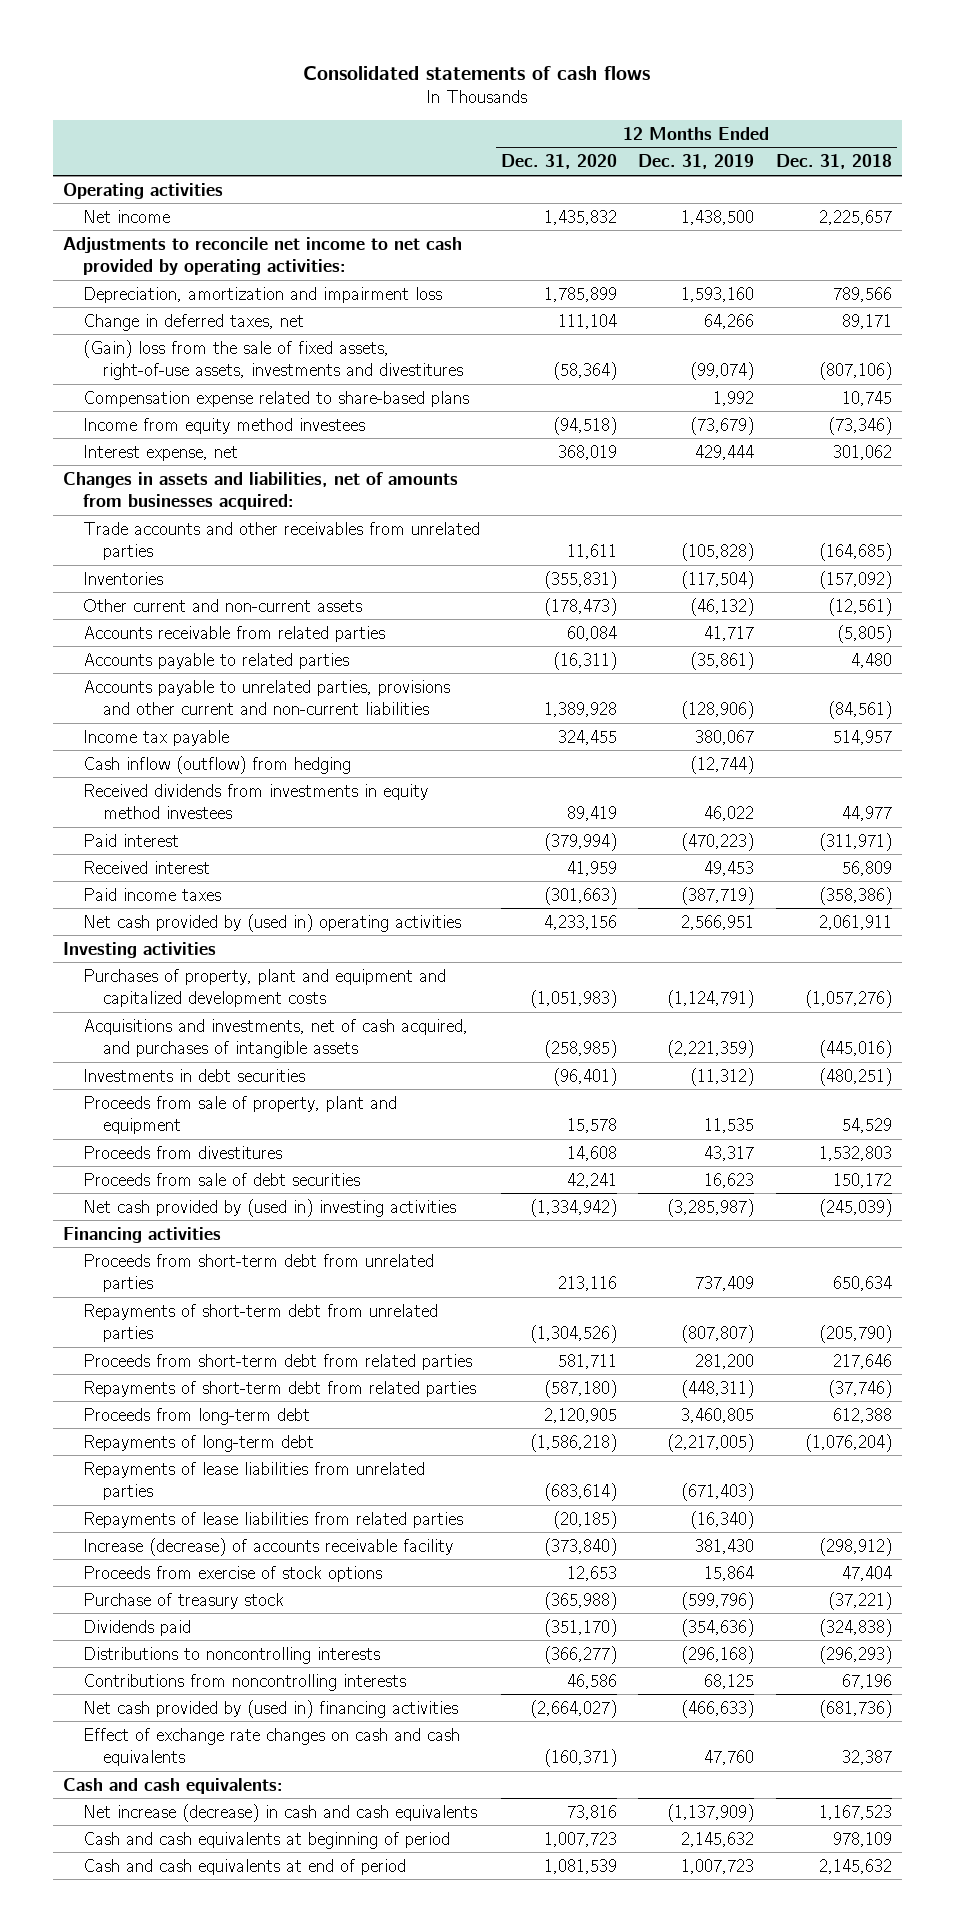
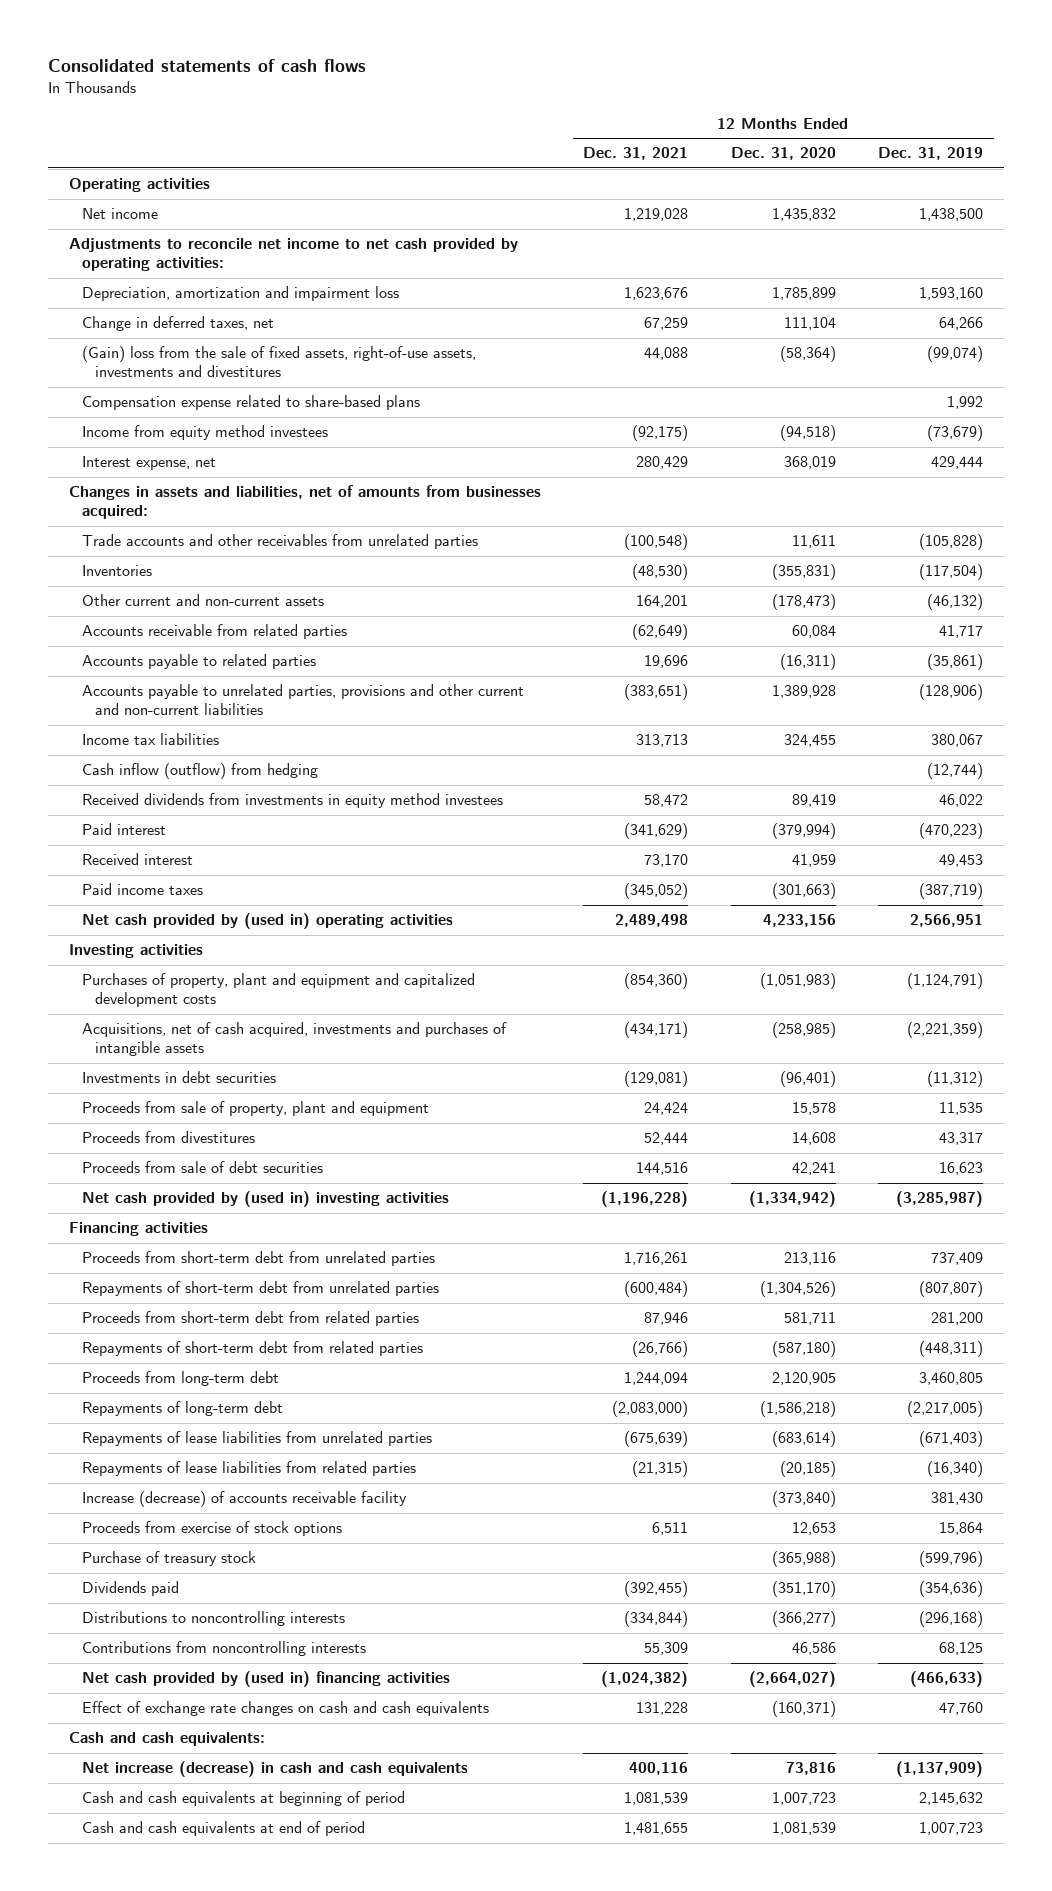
[775,154,892,170] Dec. 31, 2018 -> none
none -> [583,147,689,161] Dec. 31, 2021
[83,729,230,746] Income tax payable -> [81,733,219,746] Income tax liabilities
[83,1018,469,1058] Acquisitions and investments, net of cash acquired, and purchases of intangible assets -> [81,1022,507,1057] Acquisitions, net of cash acquired, investments and purchases of intangible assets

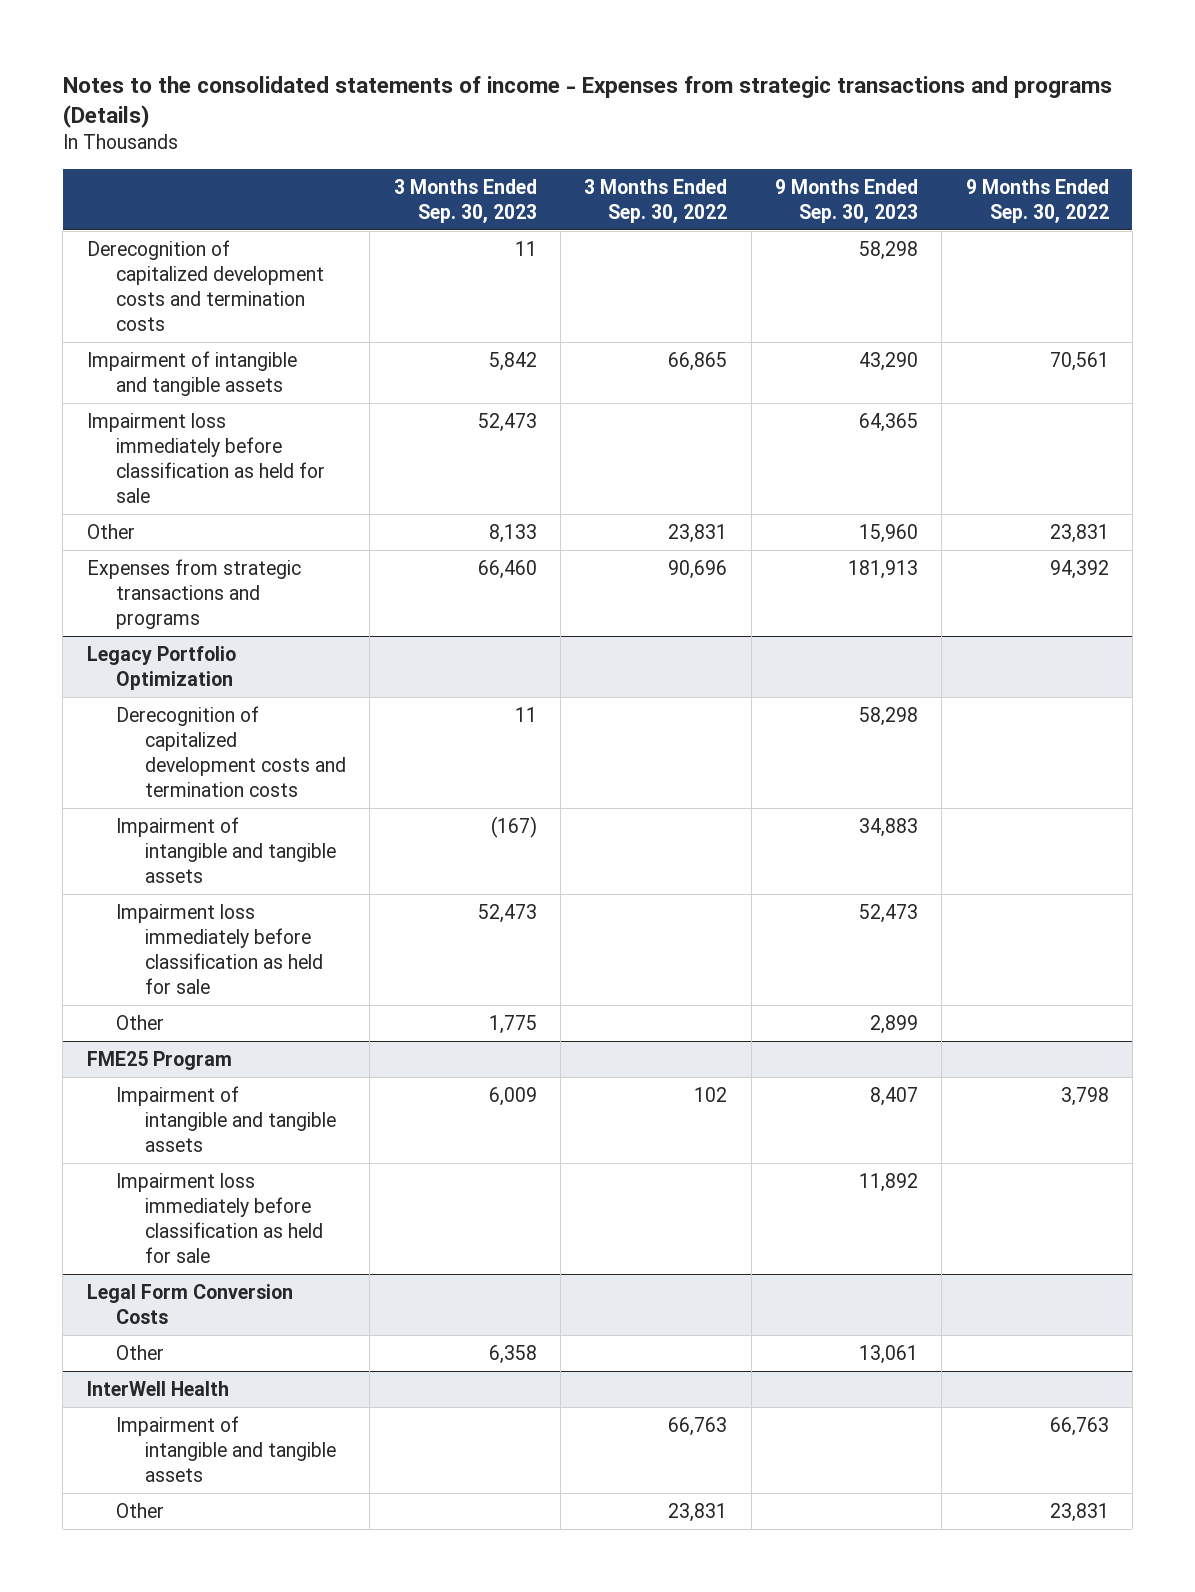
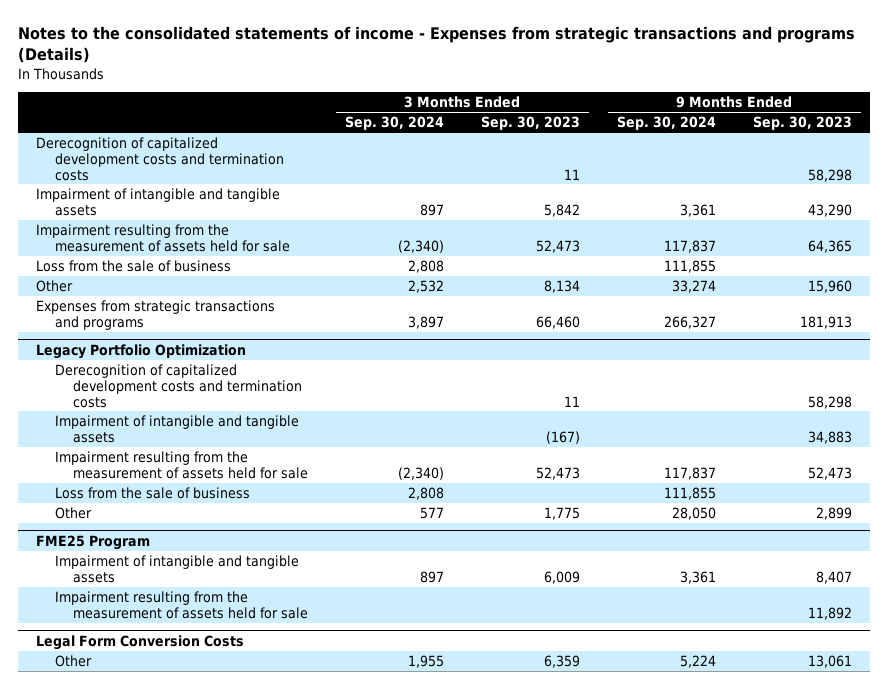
[584,178,728,223] 3 Months Ended Sep. 30, 2022 -> none
[965,178,1109,223] 9 Months Ended Sep. 30, 2022 -> none
none -> [344,116,444,131] Sep. 30, 2024
none -> [616,116,716,131] Sep. 30, 2024
[86,412,325,504] Impairment loss immediately before classification as held for sale -> [36,223,290,252] Impairment resulting from the measurement of assets held for sale
none -> [36,259,232,272] Loss from the sale of business
[488,523,537,543] 8,133 -> [543,279,580,293] 8,134
[115,903,323,995] Impairment loss immediately before classification as held for sale -> [54,450,309,479] Impairment resulting from the measurement of assets held for sale
none -> [54,486,250,499] Loss from the sale of business
[115,1172,323,1264] Impairment loss immediately before classification as held for sale -> [54,590,309,619] Impairment resulting from the measurement of assets held for sale
[86,1380,229,1396] InterWell Health -> none
[115,1415,336,1483] Impairment of intangible and tangible assets -> none
[115,1502,164,1518] Other -> none
[488,1344,537,1364] 6,358 -> [543,654,580,668] 6,359

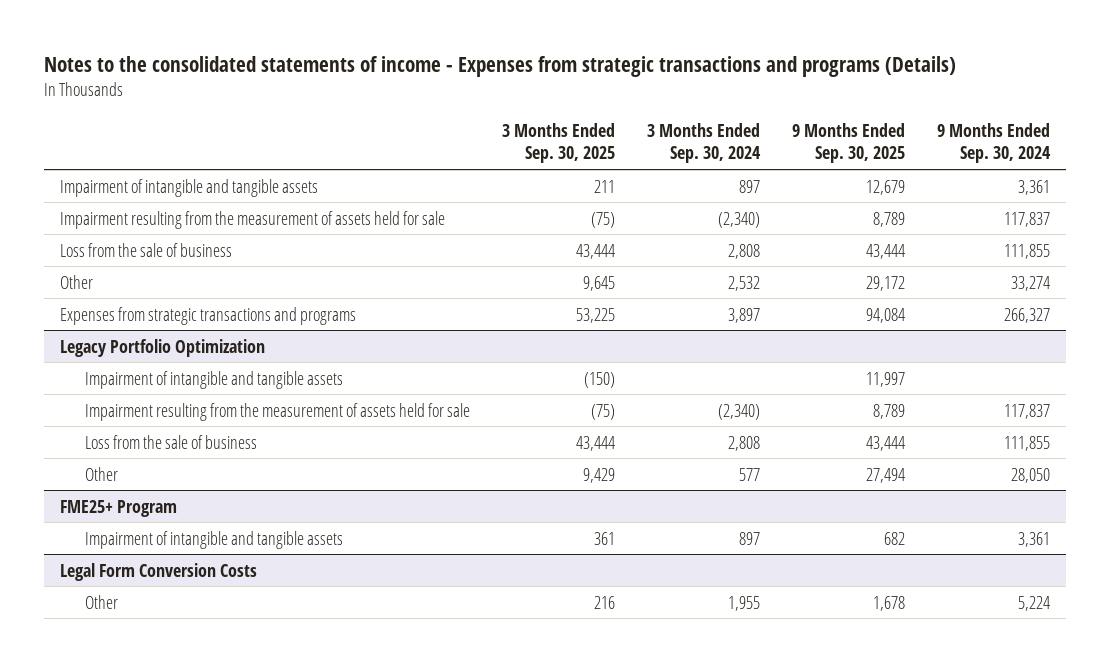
[480,116,580,131] Sep. 30, 2023 -> none
[752,116,852,131] Sep. 30, 2023 -> none
none -> [501,122,615,164] 3 Months Ended Sep. 30, 2025
none -> [791,122,905,164] 9 Months Ended Sep. 30, 2025
[36,136,284,181] Derecognition of capitalized development costs and termination costs -> none
[54,363,303,408] Derecognition of capitalized development costs and termination costs -> none
[36,534,151,550] FME25 Program -> [60,499,178,517] FME25+ Program
[54,590,309,619] Impairment resulting from the measurement of assets held for sale -> none

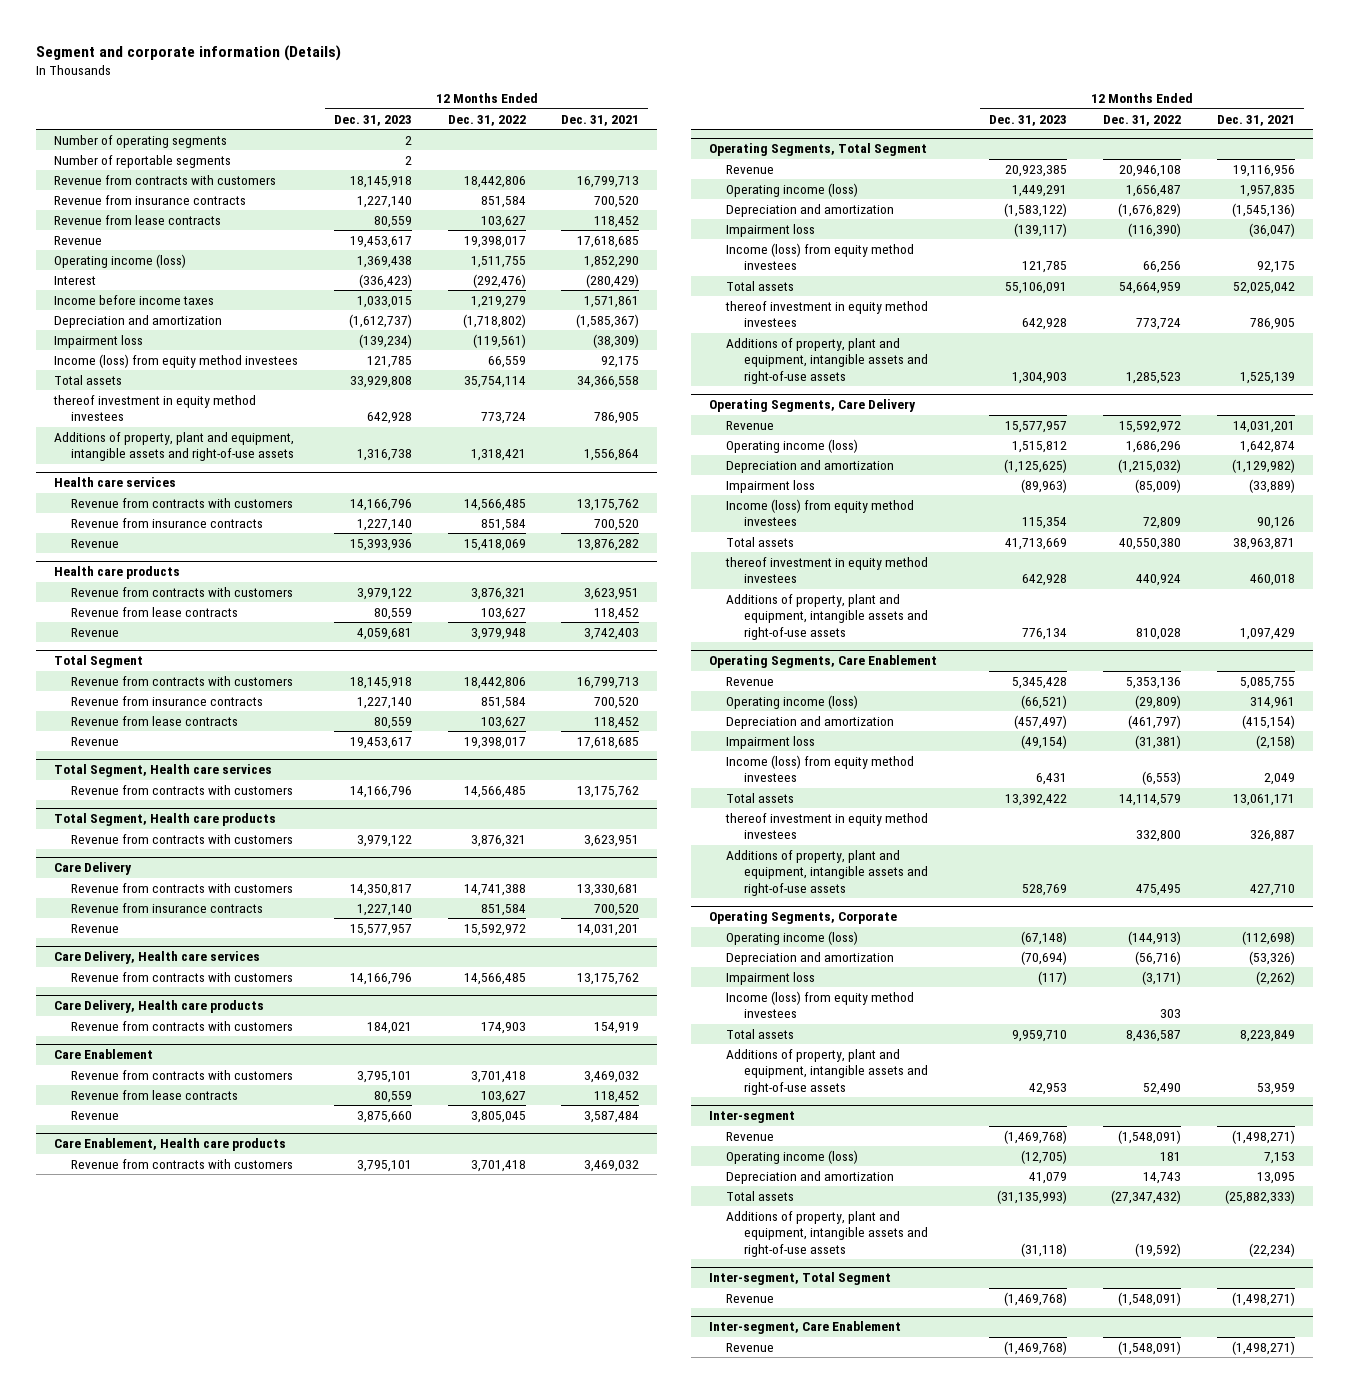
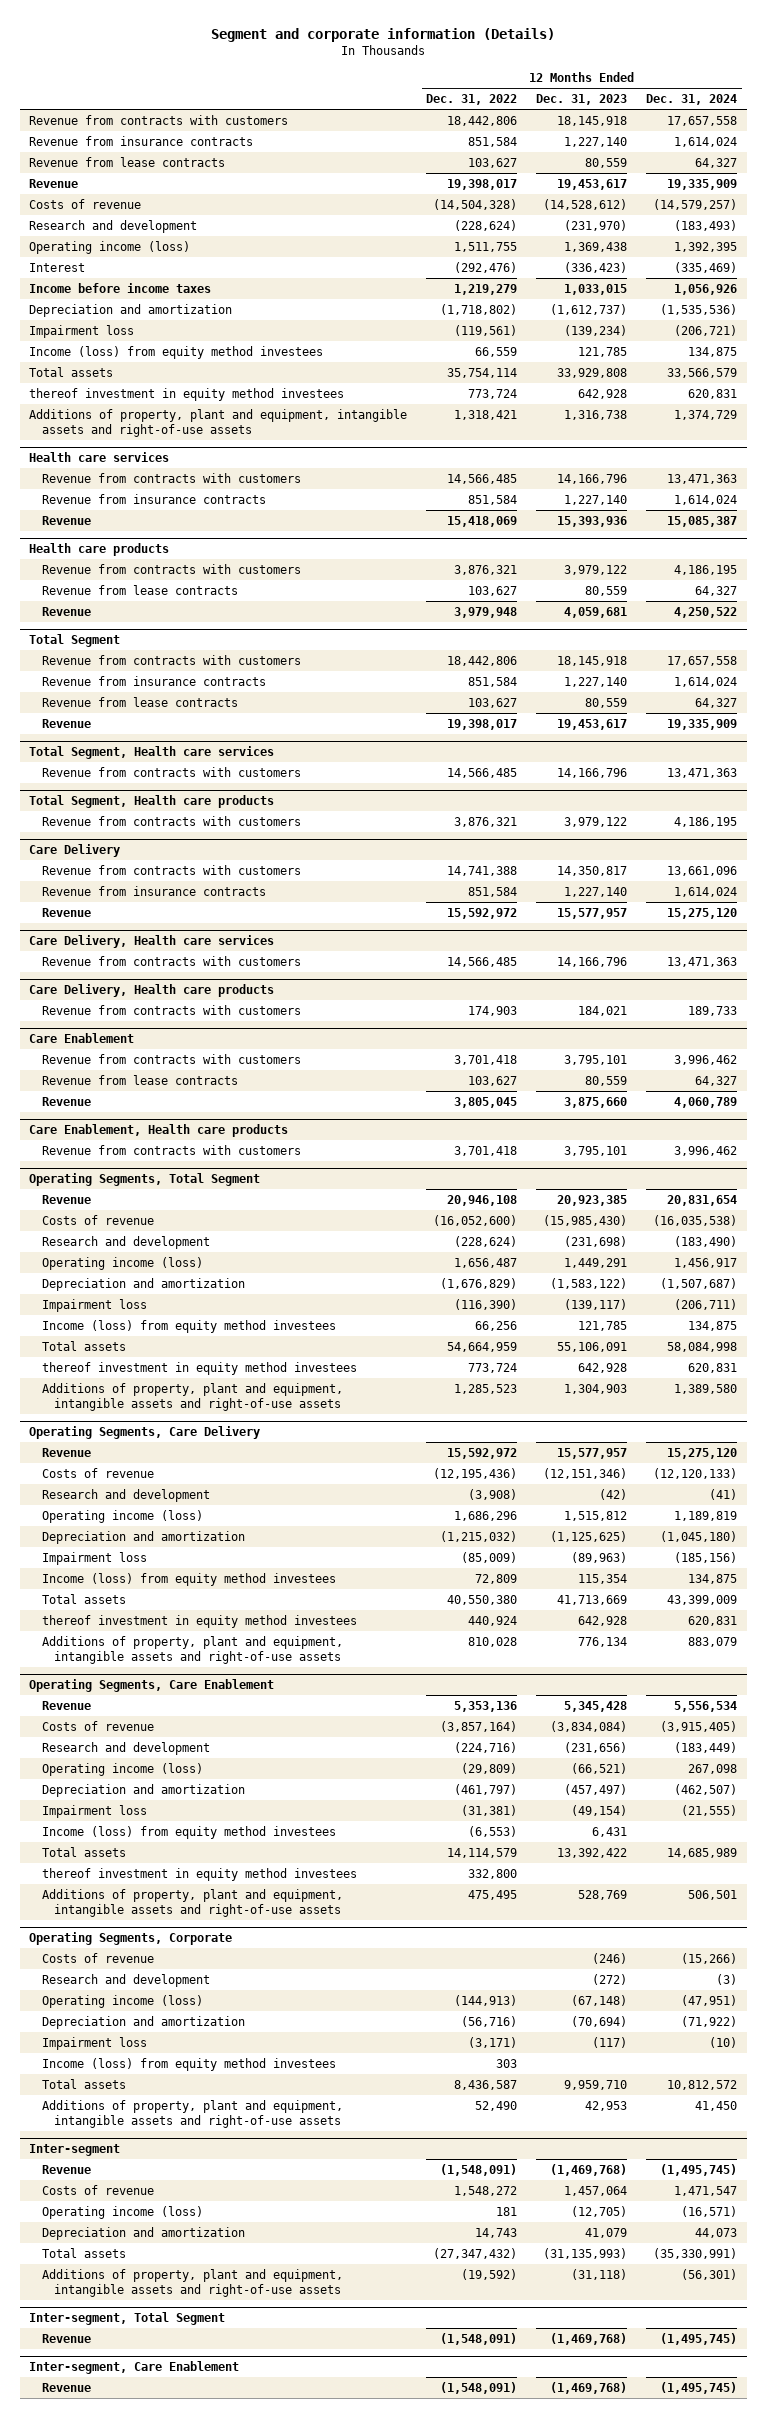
[561,114,640,126] Dec. 31, 2021 -> none
none -> [646,93,738,105] Dec. 31, 2024
[53,134,227,148] Number of operating segments -> none
[53,154,231,168] Number of reportable segments -> none
none -> [29,198,142,209] Costs of revenue
none -> [29,219,198,233] Research and development
none -> [41,1214,154,1225] Costs of revenue
none -> [41,1235,210,1249] Research and development
none -> [41,1467,154,1478] Costs of revenue
none -> [41,1488,210,1502] Research and development
none -> [41,1720,154,1731] Costs of revenue
none -> [41,1741,210,1755] Research and development
none -> [41,1952,154,1963] Costs of revenue
none -> [41,1973,210,1987] Research and development
none -> [41,2184,154,2195] Costs of revenue

